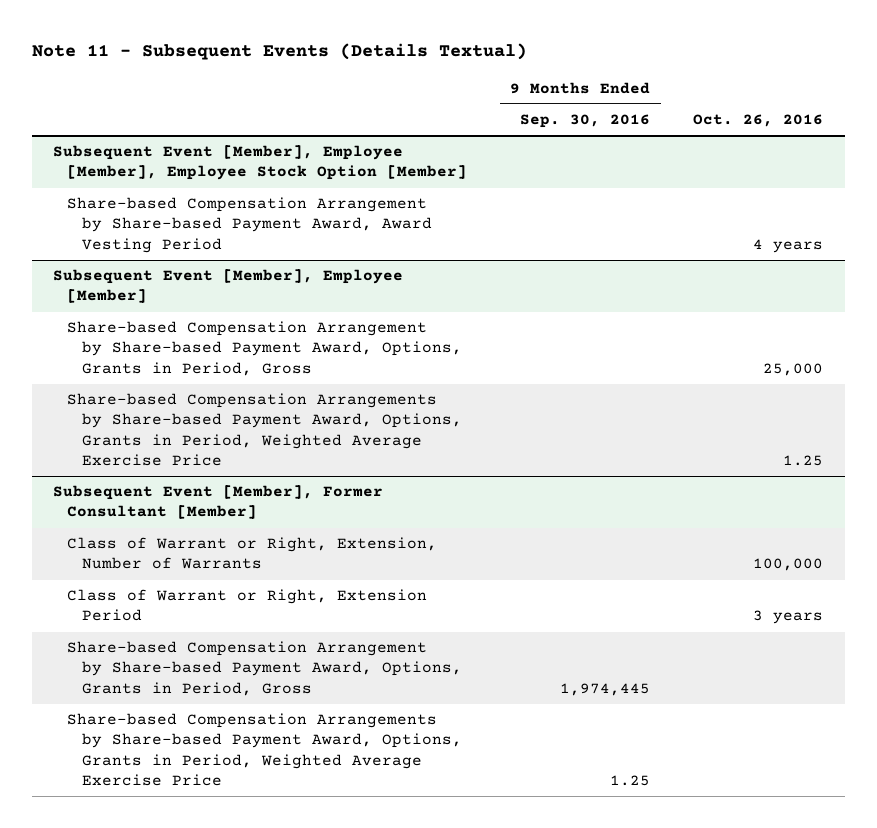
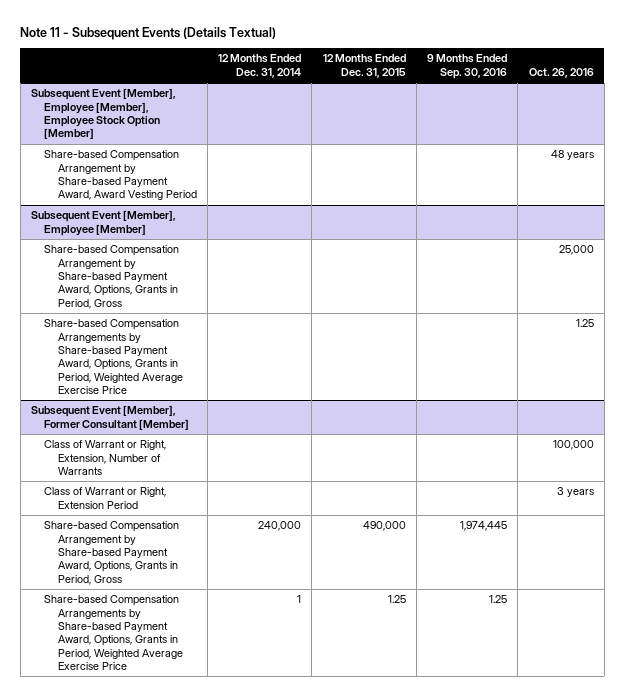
none -> [218,54,302,78] 12 Months Ended Dec. 31, 2014
none -> [322,54,406,78] 12 Months Ended Dec. 31, 2015
[753,238,824,253] 4 years -> [550,150,594,161] 48 years

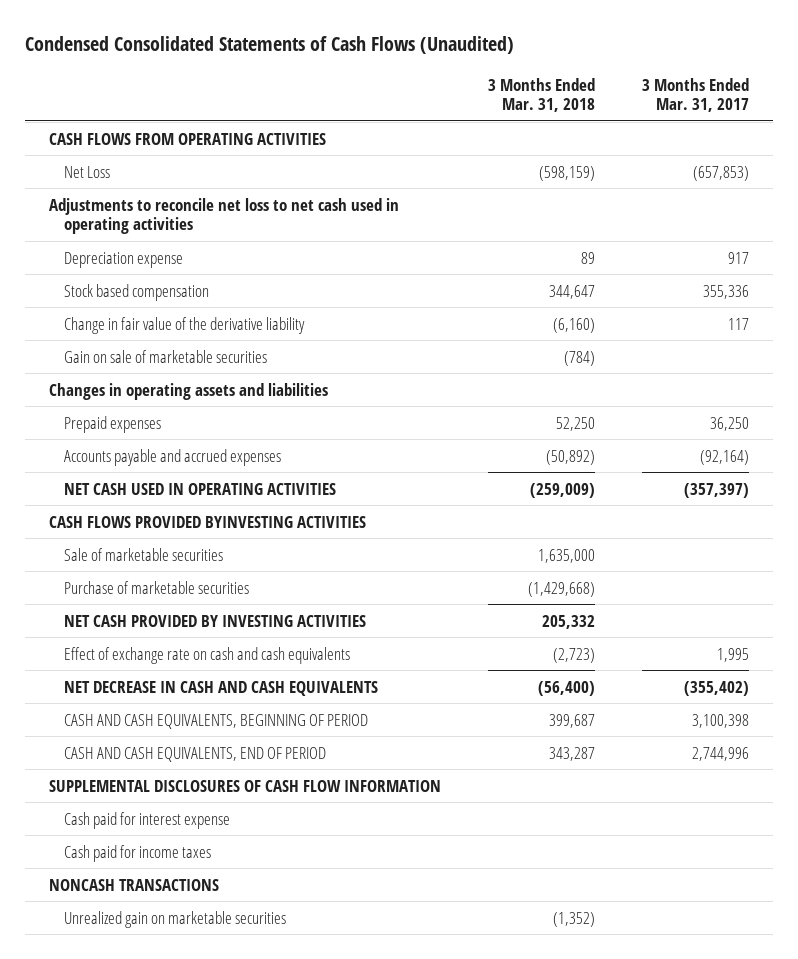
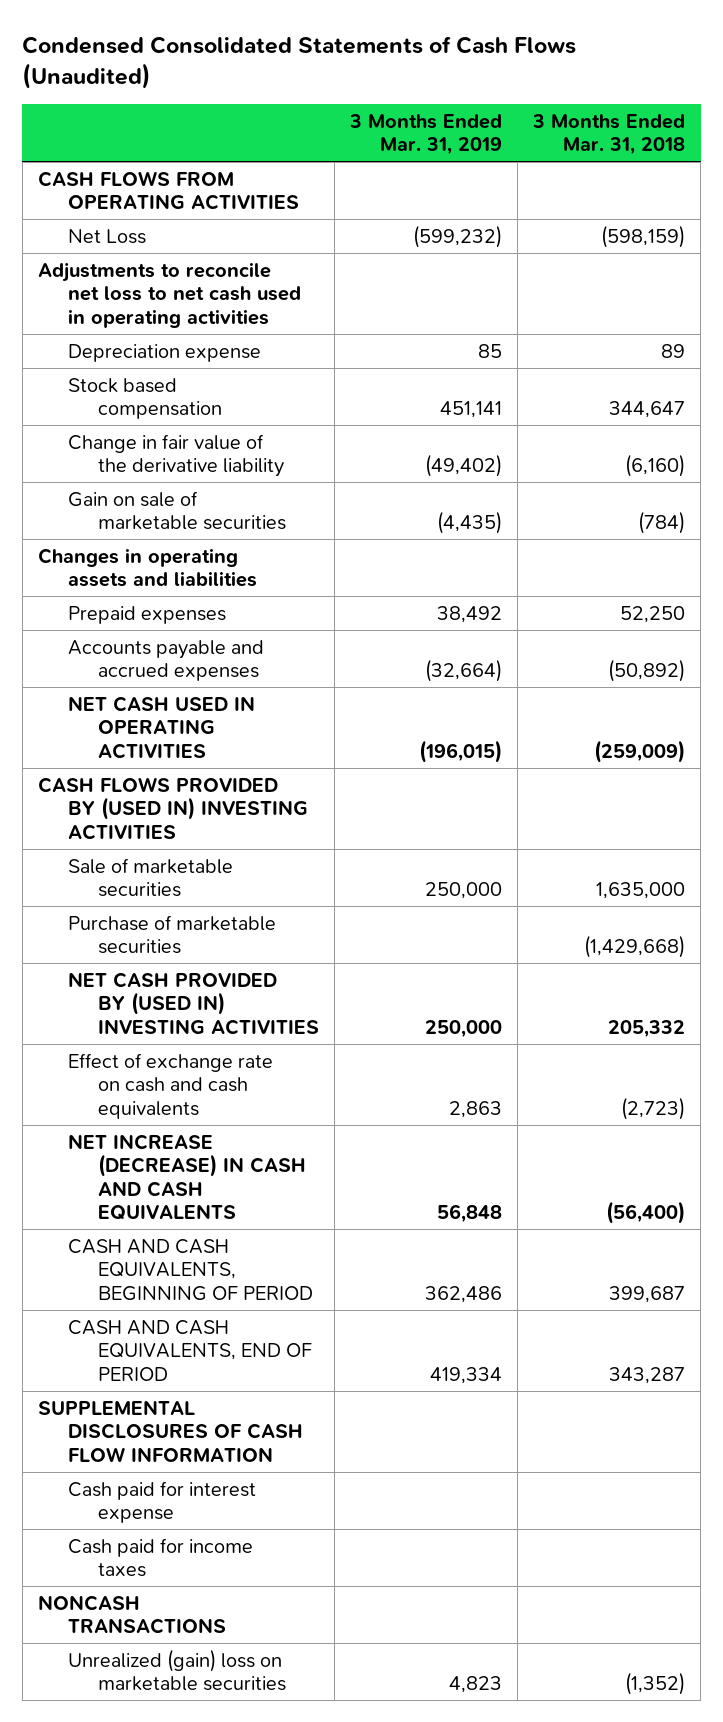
[642,77,750,113] 3 Months Ended Mar. 31, 2017 -> none
none -> [349,113,503,156] 3 Months Ended Mar. 31, 2019
[48,515,366,528] CASH FLOWS PROVIDED BYINVESTING ACTIVITIES -> [37,776,308,840] CASH FLOWS PROVIDED BY (USED IN) INVESTING ACTIVITIES
[63,614,366,627] NET CASH PROVIDED BY INVESTING ACTIVITIES -> [67,971,320,1035] NET CASH PROVIDED BY (USED IN) INVESTING ACTIVITIES
[63,680,378,696] NET DECREASE IN CASH AND CASH EQUIVALENTS -> [67,1133,307,1221] NET INCREASE (DECREASE) IN CASH AND CASH EQUIVALENTS
[63,910,286,928] Unrealized gain on marketable securities -> [67,1648,287,1692] Unrealized (gain) loss on marketable securities

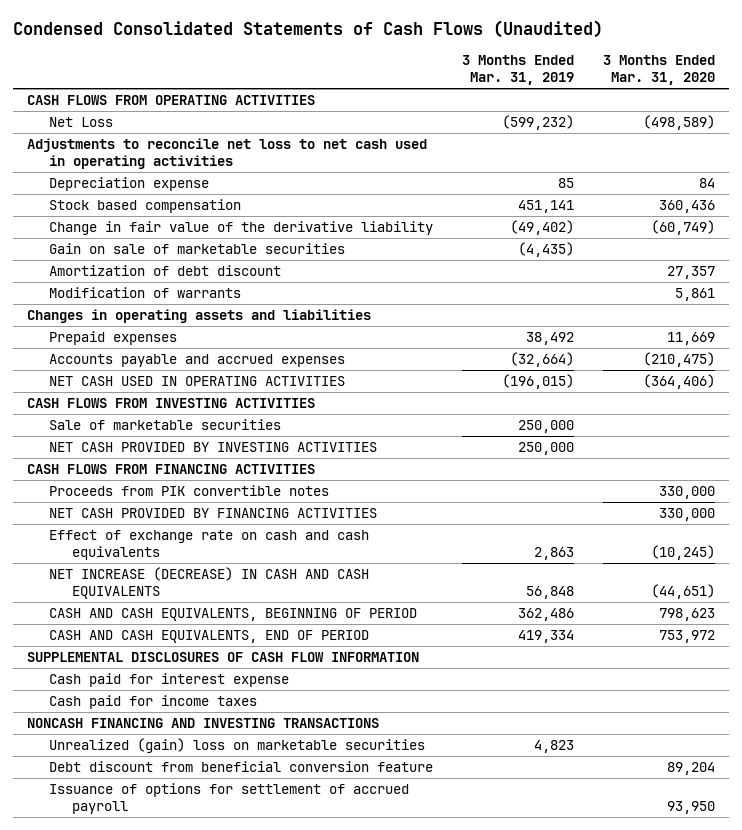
[532,113,686,156] 3 Months Ended Mar. 31, 2018 -> none
none -> [602,55,715,86] 3 Months Ended Mar. 31, 2020
none -> [49,265,282,277] Amortization of debt discount
none -> [49,287,242,299] Modification of warrants
[37,776,308,840] CASH FLOWS PROVIDED BY (USED IN) INVESTING ACTIVITIES -> [27,398,316,409] CASH FLOWS FROM INVESTING ACTIVITIES
[67,914,276,955] Purchase of marketable securities -> none
[67,971,320,1035] NET CASH PROVIDED BY (USED IN) INVESTING ACTIVITIES -> [49,442,378,453] NET CASH PROVIDED BY INVESTING ACTIVITIES
none -> [27,464,316,475] CASH FLOWS FROM FINANCING ACTIVITIES
none -> [49,485,330,497] Proceeds from PIK convertible notes
none -> [49,508,378,519] NET CASH PROVIDED BY FINANCING ACTIVITIES
[37,1594,226,1635] NONCASH TRANSACTIONS -> [27,718,380,729] NONCASH FINANCING AND INVESTING TRANSACTIONS
none -> [49,761,434,773] Debt discount from beneficial conversion feature
none -> [49,783,410,815] Issuance of options for settlement of accrued payroll

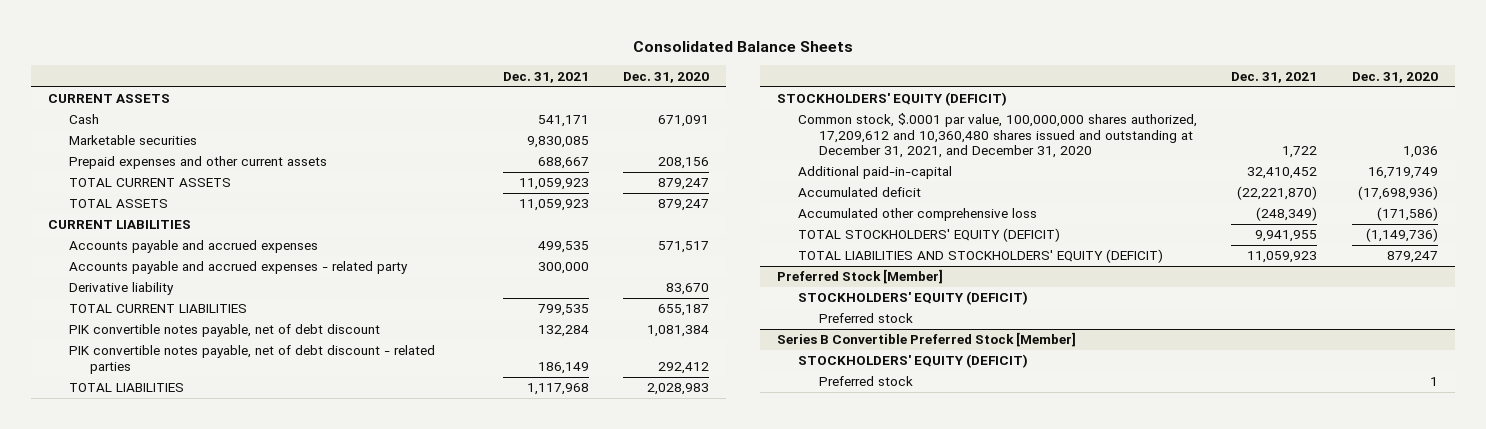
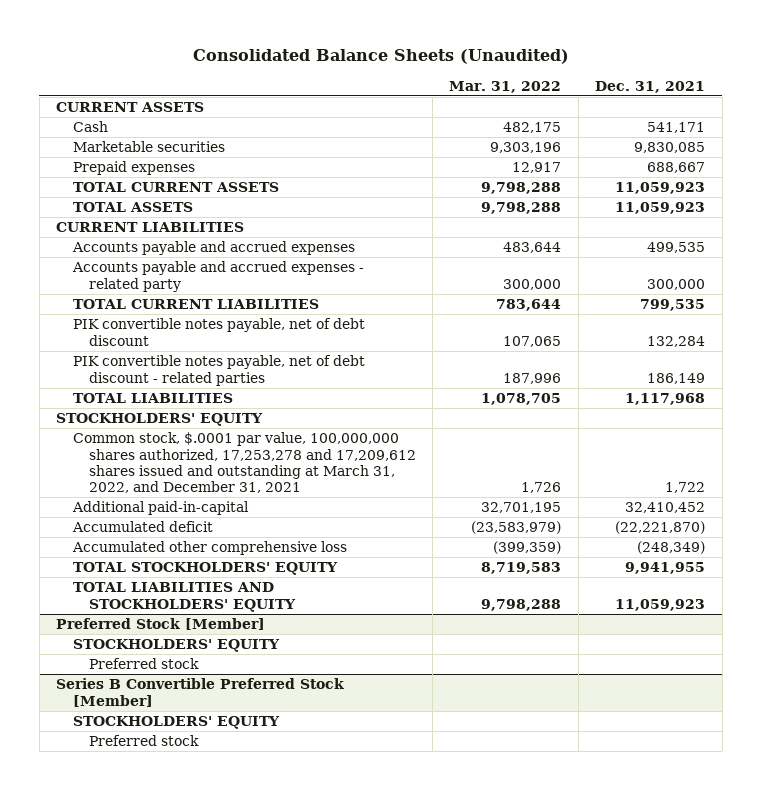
[633,41,854,53] Consolidated Balance Sheets -> [192,49,569,65] Consolidated Balance Sheets (Unaudited)
[623,71,710,83] Dec. 31, 2020 -> none
none -> [449,80,562,93] Mar. 31, 2022
[69,156,328,170] Prepaid expenses and other current assets -> [72,161,195,176] Prepaid expenses
[69,282,175,296] Derivative liability -> none
[777,92,1008,107] STOCKHOLDERS' EQUITY (DEFICIT) -> [56,413,264,427] STOCKHOLDERS' EQUITY
[798,113,1198,159] Common stock, $.0001 par value, 100,000,000 shares authorized, 17,209,612 and 10,360,480 shares issued and outstanding at December 31, 2021, and December 31, 2020 -> [72,432,416,494] Common stock, $.0001 par value, 100,000,000 shares authorized, 17,253,278 and 17,209,612 shares issued and outstanding at March 31, 2022, and December 31, 2021
[798,228,1061,243] TOTAL STOCKHOLDERS' EQUITY (DEFICIT) -> [72,562,338,576] TOTAL STOCKHOLDERS' EQUITY
[798,249,1164,264] TOTAL LIABILITIES AND STOCKHOLDERS' EQUITY (DEFICIT) -> [72,582,296,612] TOTAL LIABILITIES AND STOCKHOLDERS' EQUITY
[798,291,1029,306] STOCKHOLDERS' EQUITY (DEFICIT) -> [72,639,280,653] STOCKHOLDERS' EQUITY
[798,354,1029,369] STOCKHOLDERS' EQUITY (DEFICIT) -> [72,716,280,730] STOCKHOLDERS' EQUITY

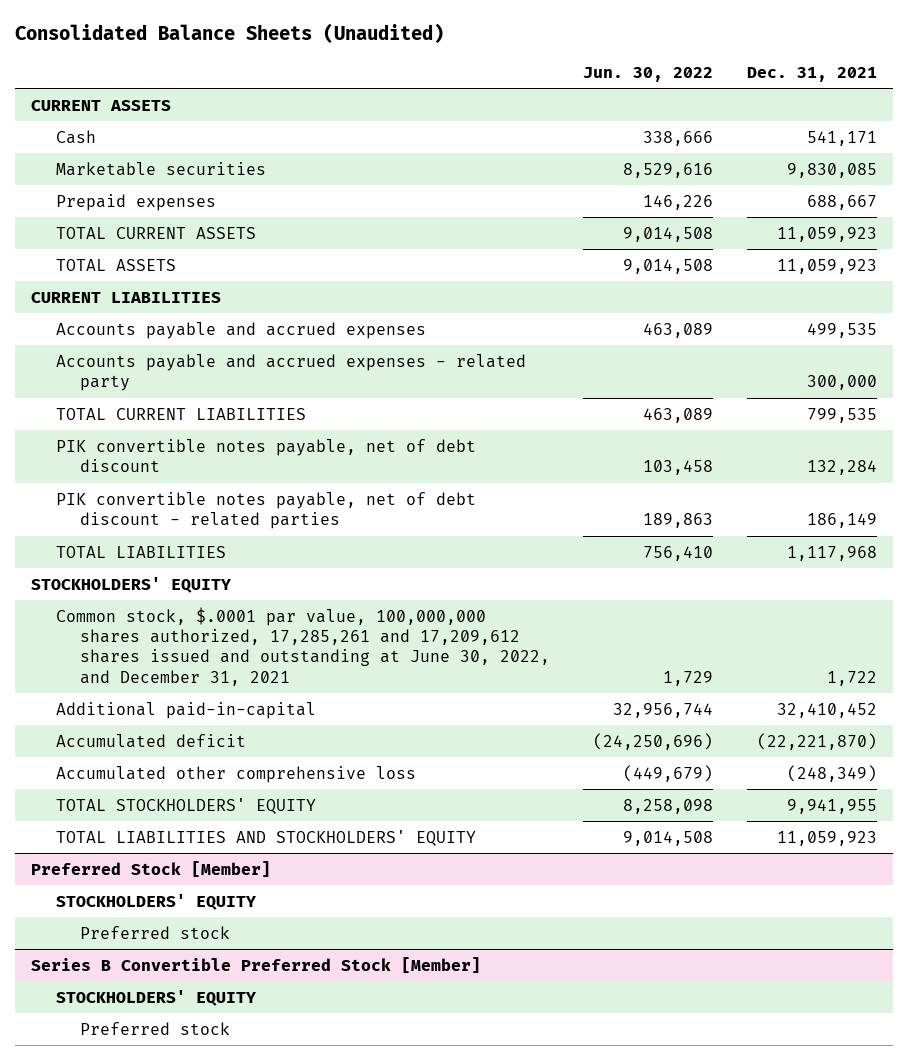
[449,80,562,93] Mar. 31, 2022 -> none
none -> [583,66,714,82] Jun. 30, 2022
[72,432,416,494] Common stock, $.0001 par value, 100,000,000 shares authorized, 17,253,278 and 17,209,612 shares issued and outstanding at March 31, 2022, and December 31, 2021 -> [55,606,551,686] Common stock, $.0001 par value, 100,000,000 shares authorized, 17,285,261 and 17,209,612 shares issued and outstanding at June 30, 2022, and December 31, 2021

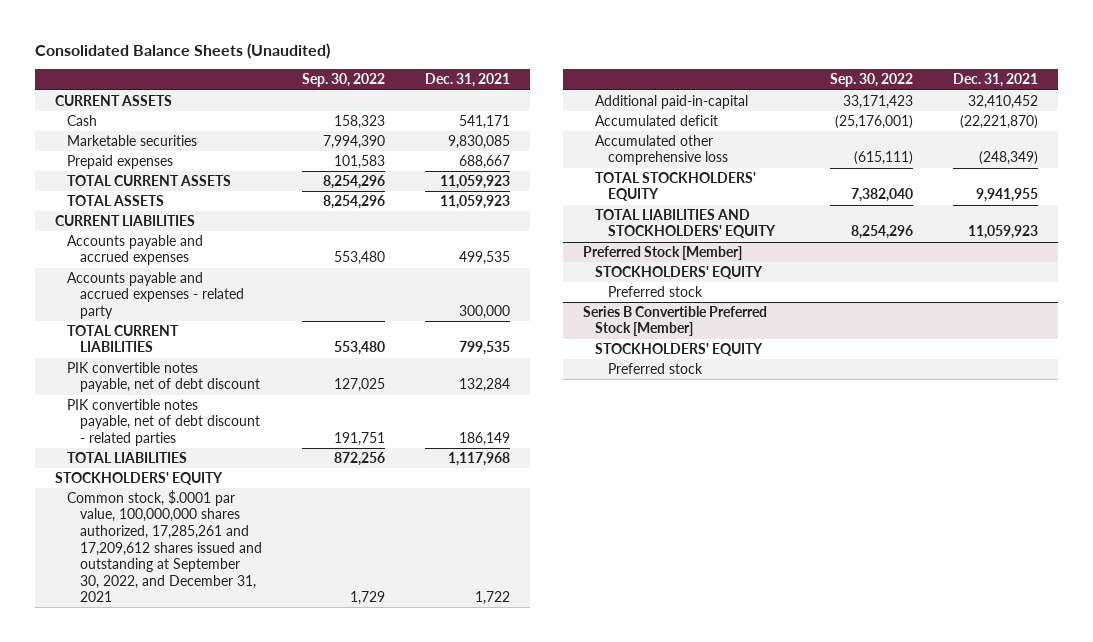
[583,66,714,82] Jun. 30, 2022 -> none
none -> [301,73,385,88] Sep. 30, 2022
[55,606,551,686] Common stock, $.0001 par value, 100,000,000 shares authorized, 17,285,261 and 17,209,612 shares issued and outstanding at June 30, 2022, and December 31, 2021 -> [67,489,262,603] Common stock, $.0001 par value, 100,000,000 shares authorized, 17,285,261 and 17,209,612 shares issued and outstanding at September 30, 2022, and December 31, 2021

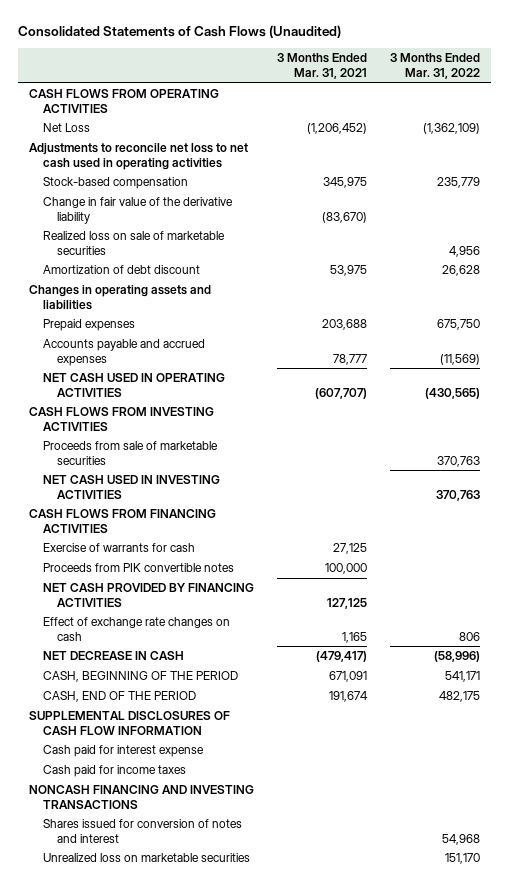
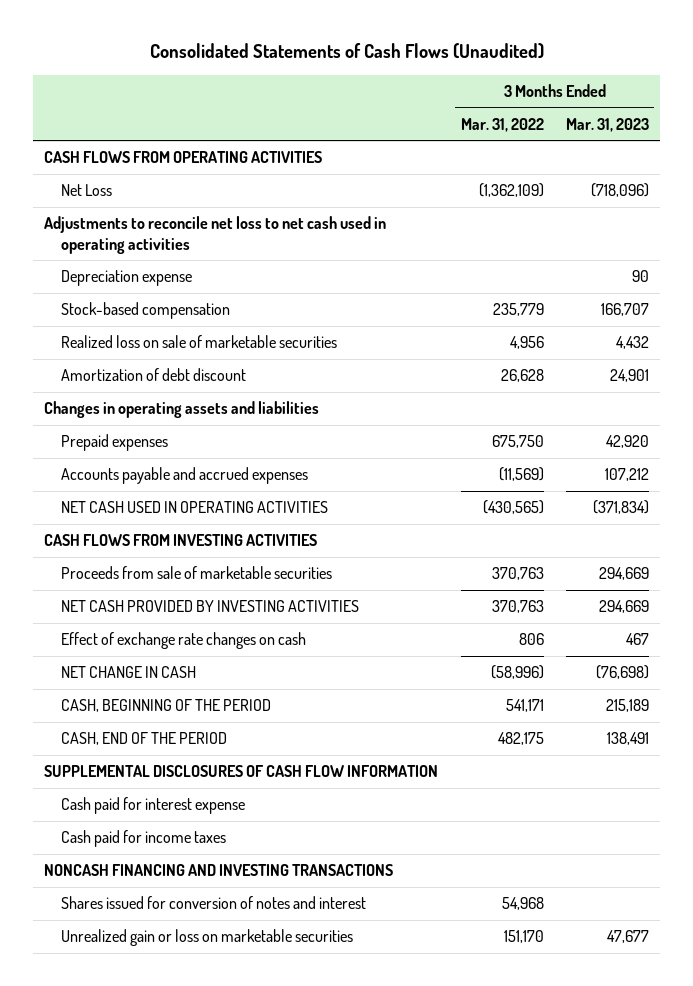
[277,53,368,80] 3 Months Ended Mar. 31, 2021 -> none
none -> [565,117,649,132] Mar. 31, 2023
none -> [60,270,192,287] Depreciation expense
[43,197,234,224] Change in fair value of the derivative liability -> none
[29,509,217,533] CASH FLOWS FROM FINANCING ACTIVITIES -> none
[43,543,196,553] Exercise of warrants for cash -> none
[43,563,235,573] Proceeds from PIK convertible notes -> none
[43,583,255,607] NET CASH PROVIDED BY FINANCING ACTIVITIES -> none
[43,475,221,499] NET CASH USED IN INVESTING ACTIVITIES -> [60,600,359,613] NET CASH PROVIDED BY INVESTING ACTIVITIES
[43,651,185,661] NET DECREASE IN CASH -> [60,666,196,679] NET CHANGE IN CASH
[43,853,251,863] Unrealized loss on marketable securities -> [60,929,353,947] Unrealized gain or loss on marketable securities

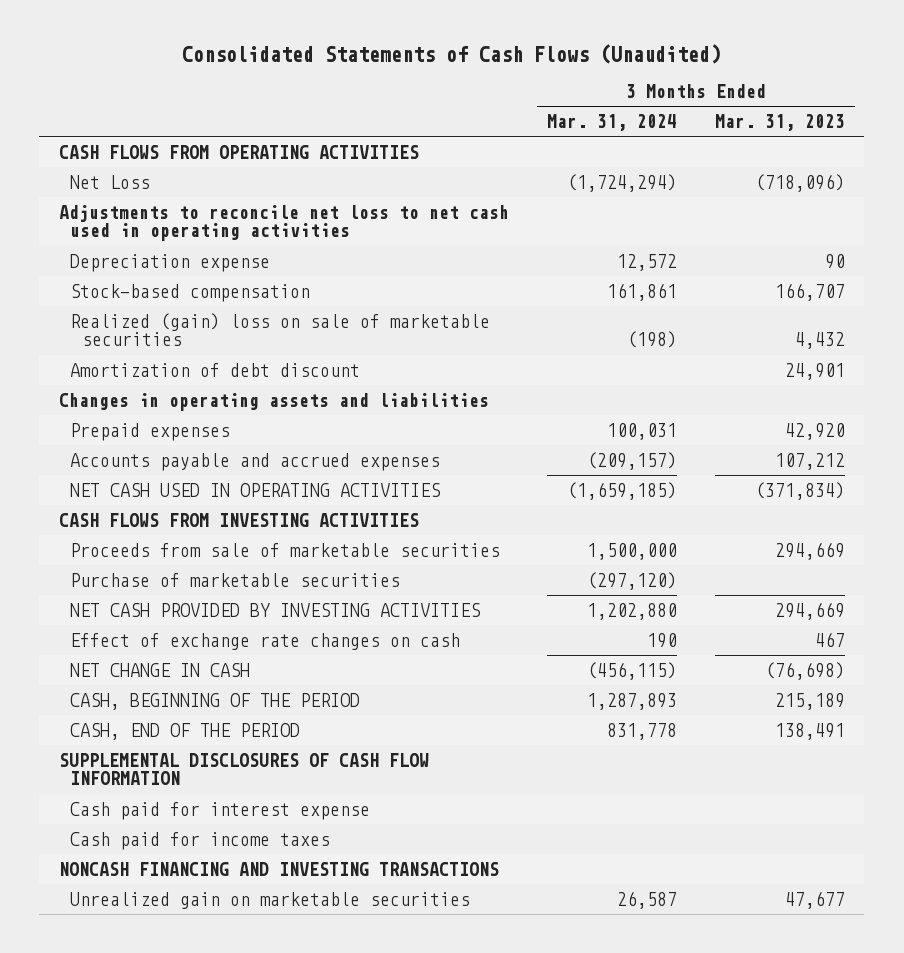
[460,117,544,132] Mar. 31, 2022 -> none
none -> [546,114,677,132] Mar. 31, 2024
[60,335,337,349] Realized loss on sale of marketable securities -> [70,312,491,347] Realized (gain) loss on sale of marketable securities
none -> [70,572,401,587] Purchase of marketable securities
[60,896,366,910] Shares issued for conversion of notes and interest -> none
[60,929,353,947] Unrealized gain or loss on marketable securities -> [70,891,471,909] Unrealized gain on marketable securities

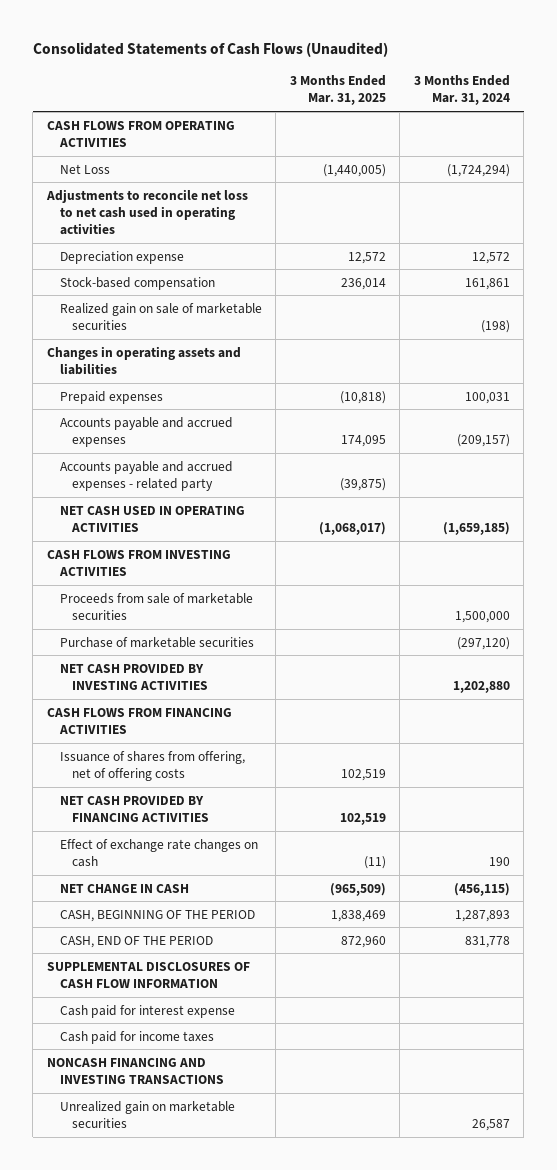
[715,114,846,132] Mar. 31, 2023 -> none
none -> [289,75,386,106] 3 Months Ended Mar. 31, 2025
[70,362,361,377] Amortization of debt discount -> none
[70,312,491,347] Realized (gain) loss on sale of marketable securities -> [59,302,262,330] Realized gain on sale of marketable securities
none -> [59,460,233,491] Accounts payable and accrued expenses - related party
none -> [46,707,232,734] CASH FLOWS FROM FINANCING ACTIVITIES
none -> [59,750,245,781] Issuance of shares from offering, net of offering costs
none -> [59,795,210,822] NET CASH PROVIDED BY FINANCING ACTIVITIES

